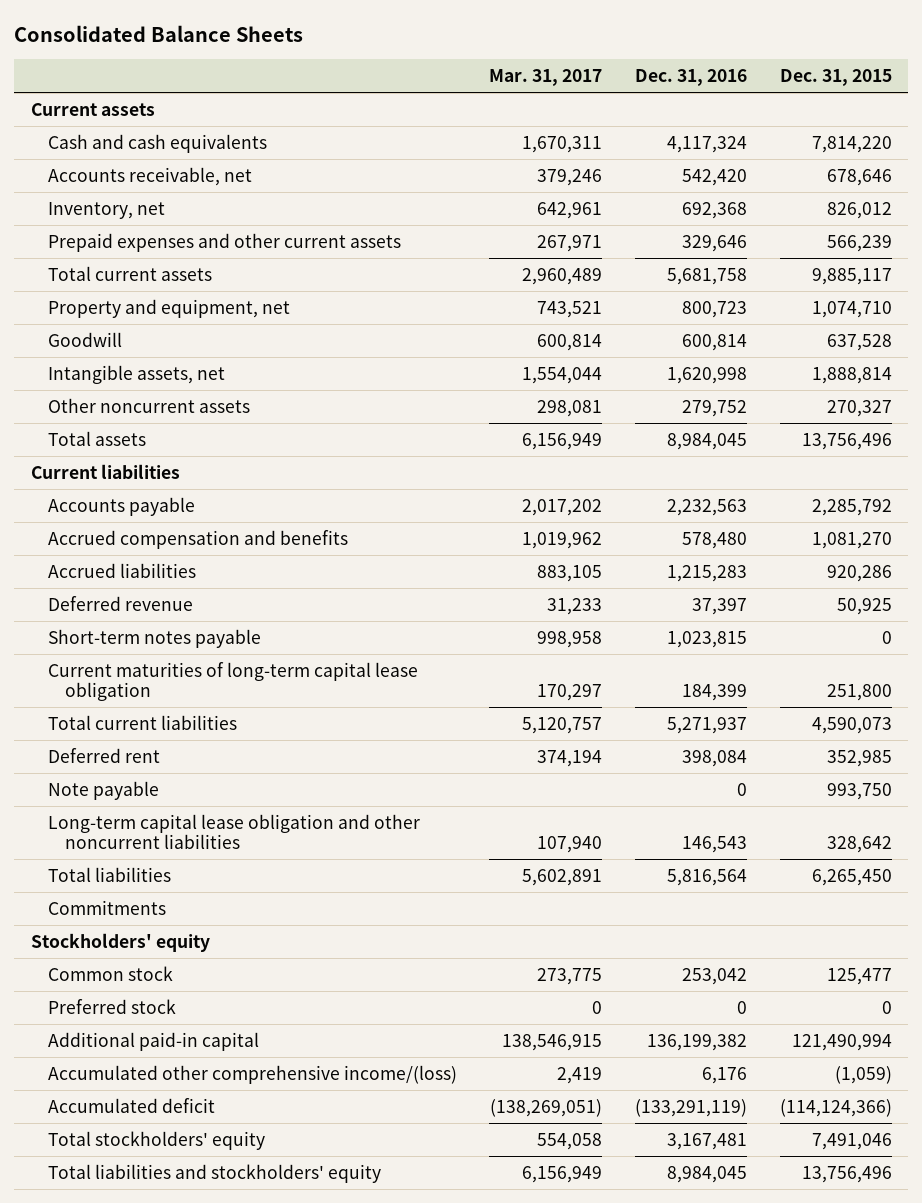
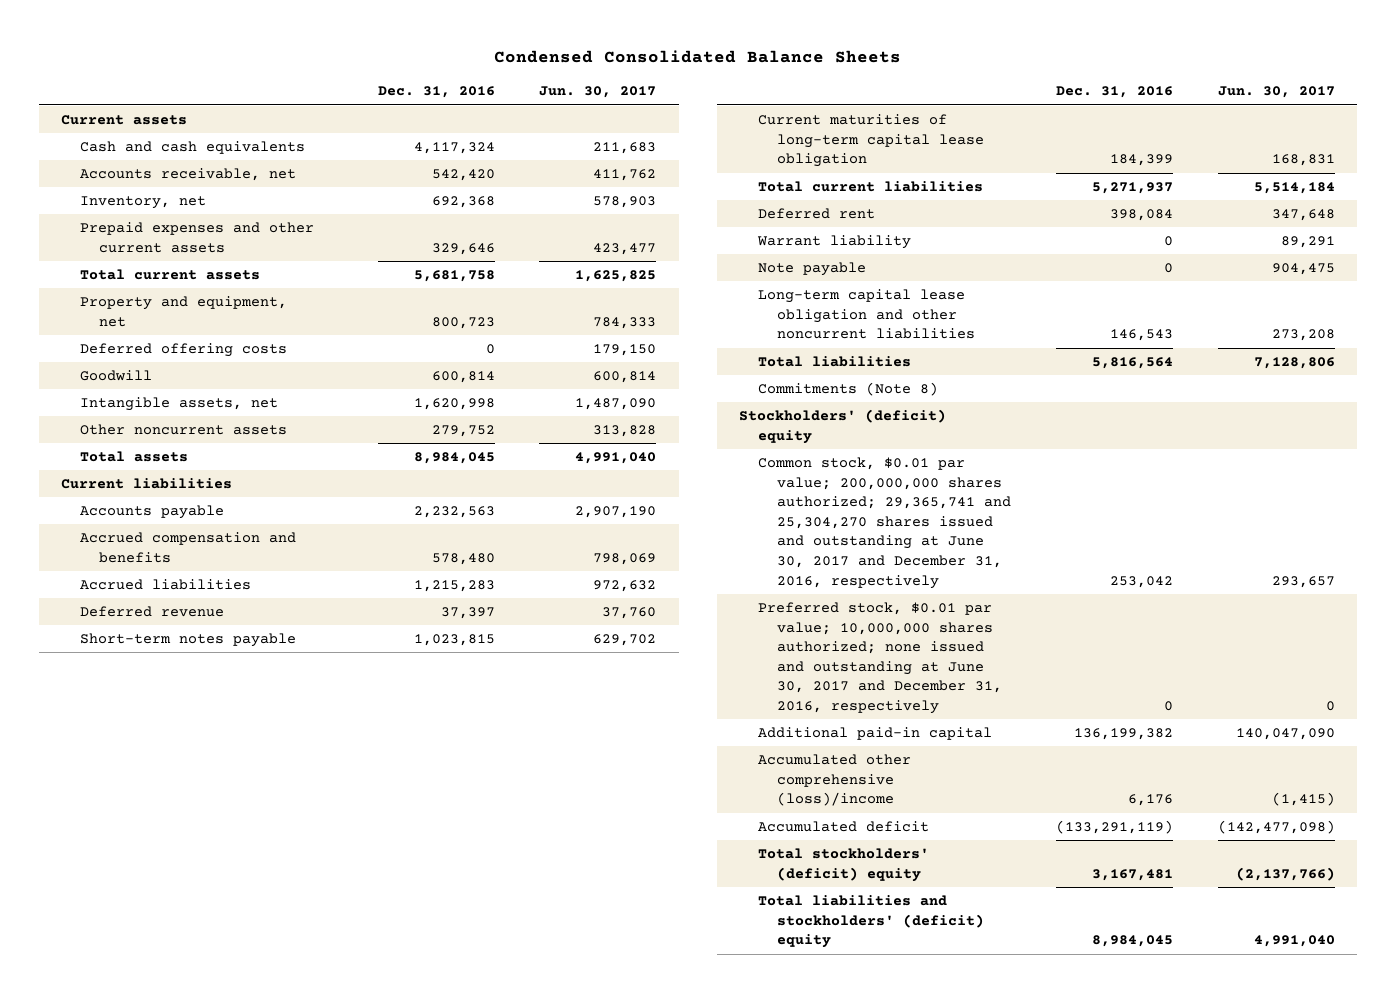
[14,24,304,42] Consolidated Balance Sheets -> [493,50,901,64] Condensed Consolidated Balance Sheets
[489,69,603,87] Mar. 31, 2017 -> none
[779,69,892,87] Dec. 31, 2015 -> none
none -> [539,86,657,99] Jun. 30, 2017
none -> [80,343,288,358] Deferred offering costs
none -> [757,235,912,250] Warrant liability
[47,899,166,915] Commitments -> [758,382,939,397] Commitments (Note 8)
[30,932,210,952] Stockholders' equity -> [739,409,947,444] Stockholders' (deficit) equity
[47,965,173,981] Common stock -> [758,457,1012,589] Common stock, $0.01 par value; 200,000,000 shares authorized; 29,365,741 and 25,304,270 shares issued and outstanding at June 30, 2017 and December 31, 2016, respectively
[47,998,176,1014] Preferred stock -> [758,602,1003,715] Preferred stock, $0.01 par value; 10,000,000 shares authorized; none issued and outstanding at June 30, 2017 and December 31, 2016, respectively
[47,1064,457,1084] Accumulated other comprehensive income/(loss) -> [758,754,912,807] Accumulated other comprehensive (loss)/income
[47,1130,265,1150] Total stockholders' equity -> [758,848,930,882] Total stockholders' (deficit) equity
[47,1163,381,1183] Total liabilities and stockholders' equity -> [758,895,985,949] Total liabilities and stockholders' (deficit) equity

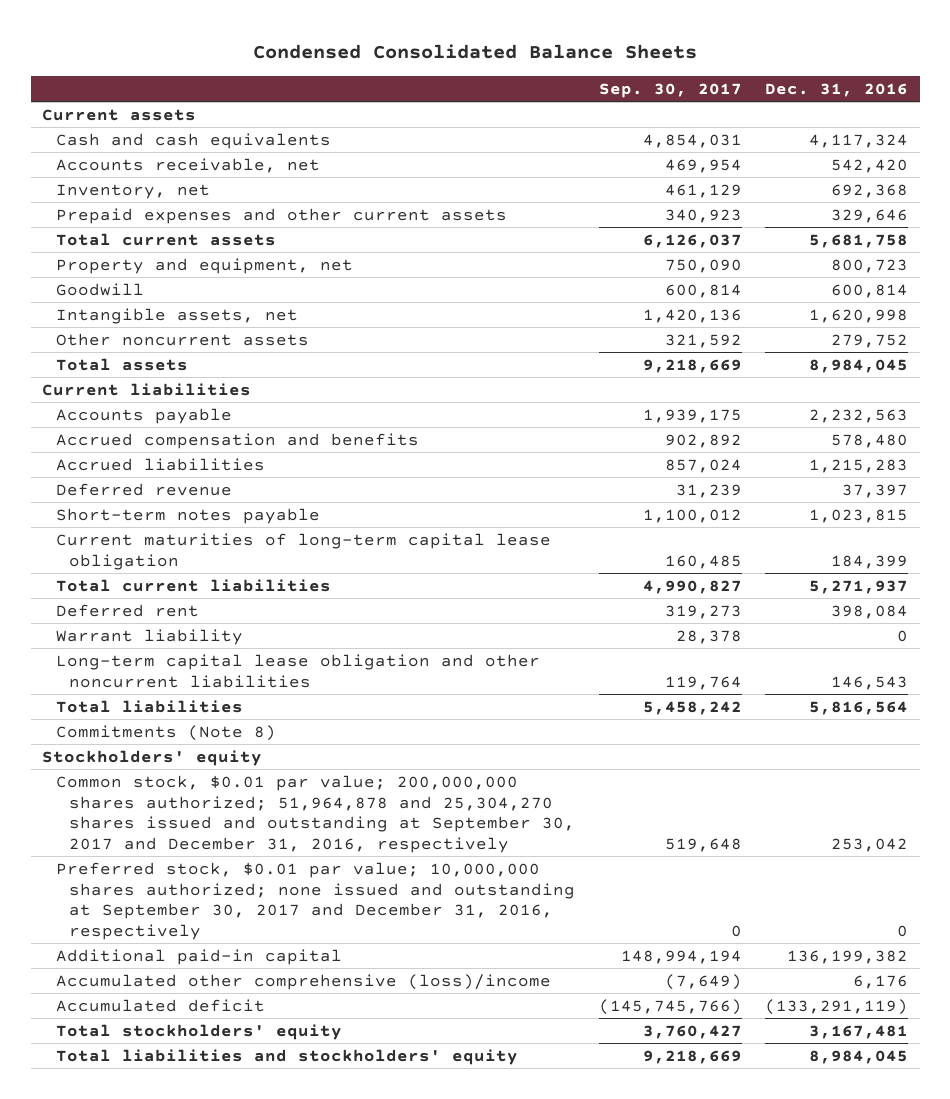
[539,86,657,99] Jun. 30, 2017 -> none
none -> [598,82,742,98] Sep. 30, 2017
[80,343,288,358] Deferred offering costs -> none
[758,262,867,277] Note payable -> none
[739,409,947,444] Stockholders' (deficit) equity -> [42,749,263,766] Stockholders' equity
[758,457,1012,589] Common stock, $0.01 par value; 200,000,000 shares authorized; 29,365,741 and 25,304,270 shares issued and outstanding at June 30, 2017 and December 31, 2016, respectively -> [55,774,576,854] Common stock, $0.01 par value; 200,000,000 shares authorized; 51,964,878 and 25,304,270 shares issued and outstanding at September 30, 2017 and December 31, 2016, respectively
[758,602,1003,715] Preferred stock, $0.01 par value; 10,000,000 shares authorized; none issued and outstanding at June 30, 2017 and December 31, 2016, respectively -> [55,861,576,941] Preferred stock, $0.01 par value; 10,000,000 shares authorized; none issued and outstanding at September 30, 2017 and December 31, 2016, respectively
[758,848,930,882] Total stockholders' (deficit) equity -> [55,1023,342,1040] Total stockholders' equity
[758,895,985,949] Total liabilities and stockholders' (deficit) equity -> [55,1048,518,1065] Total liabilities and stockholders' equity

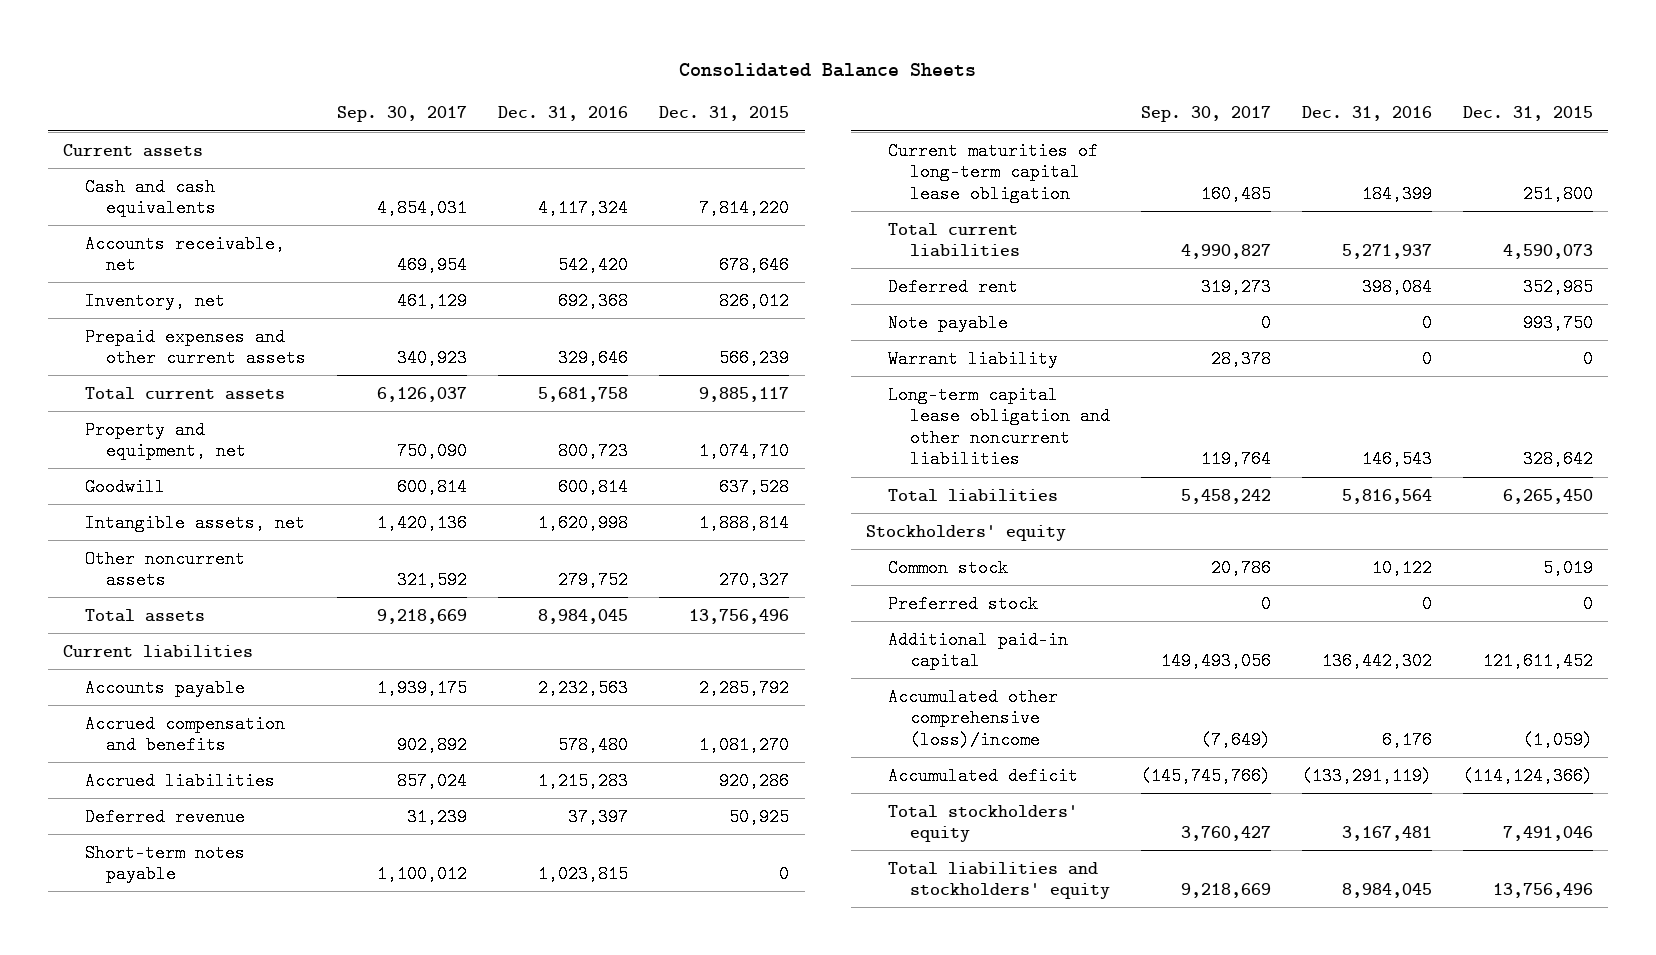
[253,44,698,60] Condensed Consolidated Balance Sheets -> [678,63,976,78] Consolidated Balance Sheets
none -> [659,106,790,122] Dec. 31, 2015
none -> [888,313,1009,332] Note payable
[55,724,276,741] Commitments (Note 8) -> none
[55,774,576,854] Common stock, $0.01 par value; 200,000,000 shares authorized; 51,964,878 and 25,304,270 shares issued and outstanding at September 30, 2017 and December 31, 2016, respectively -> none
none -> [888,558,1009,577] Common stock
[55,861,576,941] Preferred stock, $0.01 par value; 10,000,000 shares authorized; none issued and outstanding at September 30, 2017 and December 31, 2016, respectively -> [888,594,1039,613] Preferred stock
[620,949,742,964] 148,994,194 -> [1160,652,1271,671] 149,493,056
[786,949,908,964] 136,199,382 -> [1321,652,1432,671] 136,442,302

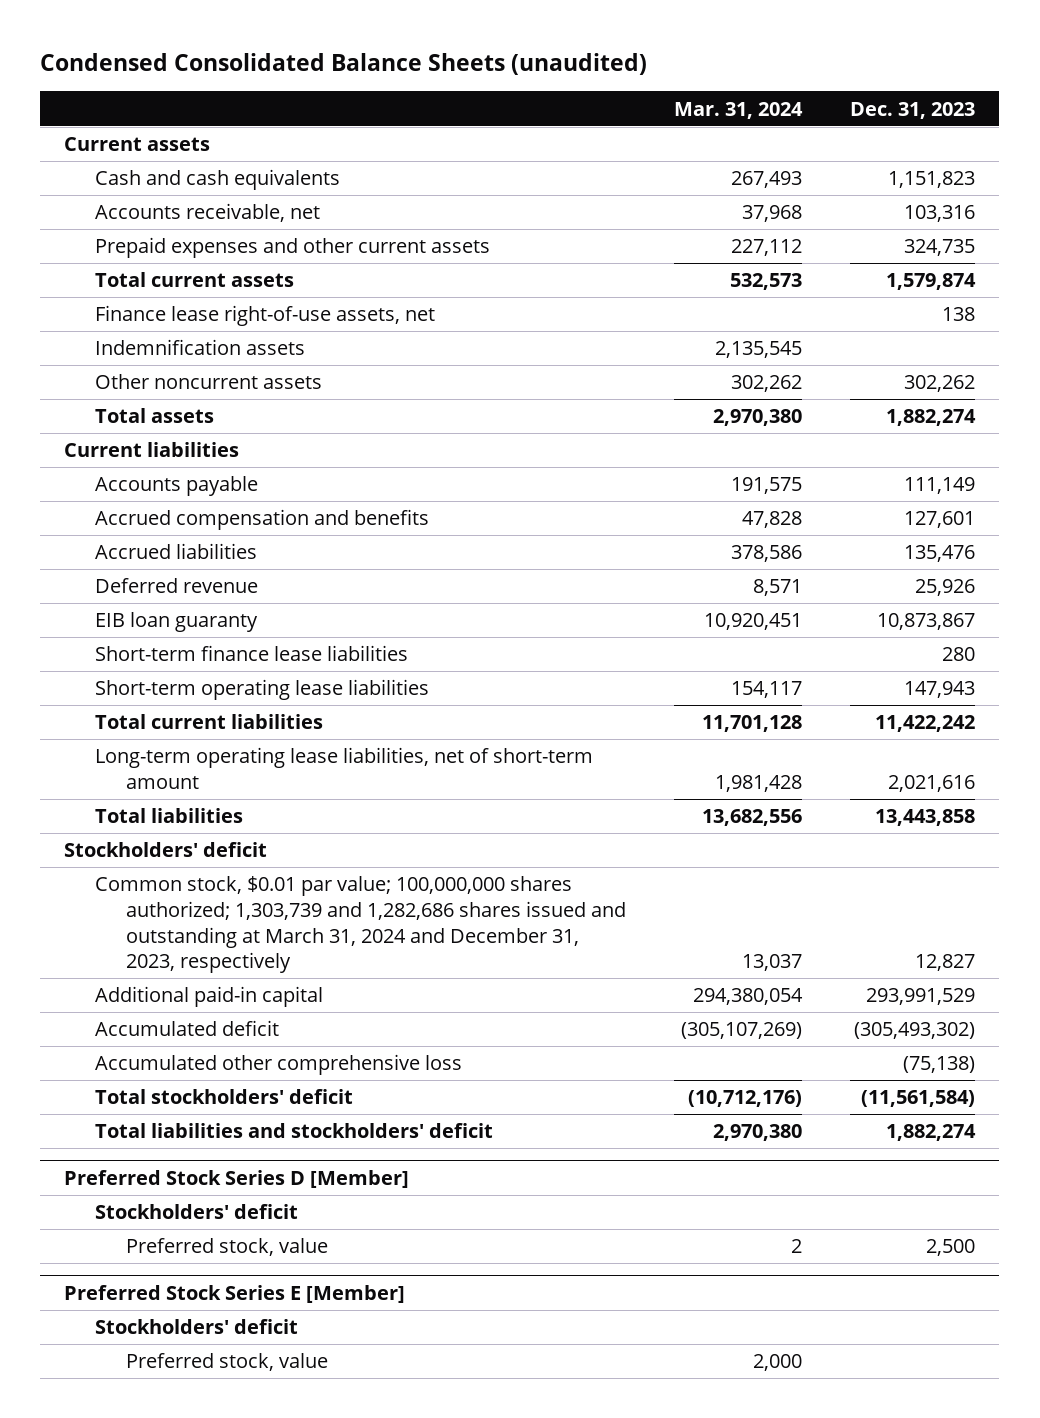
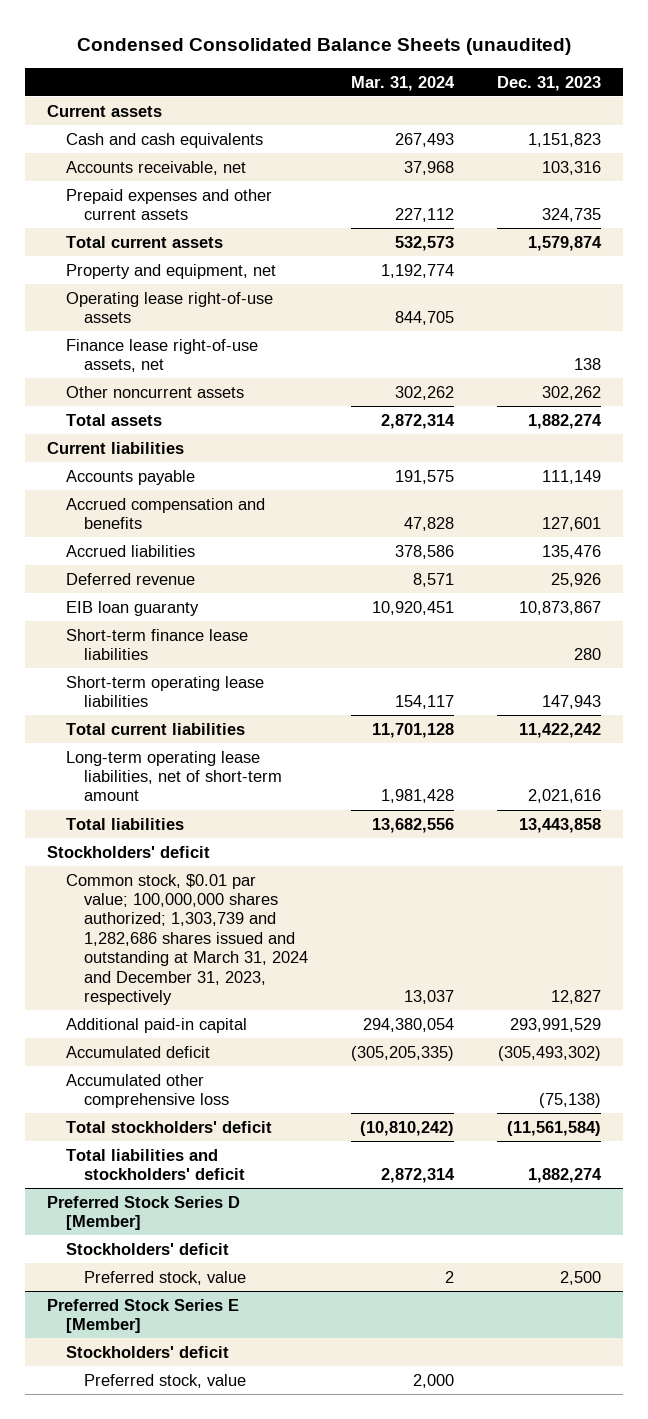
none -> [65,263,276,279] Property and equipment, net
none -> [65,291,273,324] Operating lease right-of-use assets
[95,339,306,356] Indemnification assets -> none
[713,409,803,427] 2,970,380 -> [381,413,456,429] 2,872,314
[681,1022,803,1040] (305,107,269) -> [351,1045,455,1061] (305,205,335)
[688,1090,803,1108] (10,712,176) -> [360,1120,455,1136] (10,810,242)
[713,1124,803,1142] 2,970,380 -> [381,1168,456,1184] 2,872,314

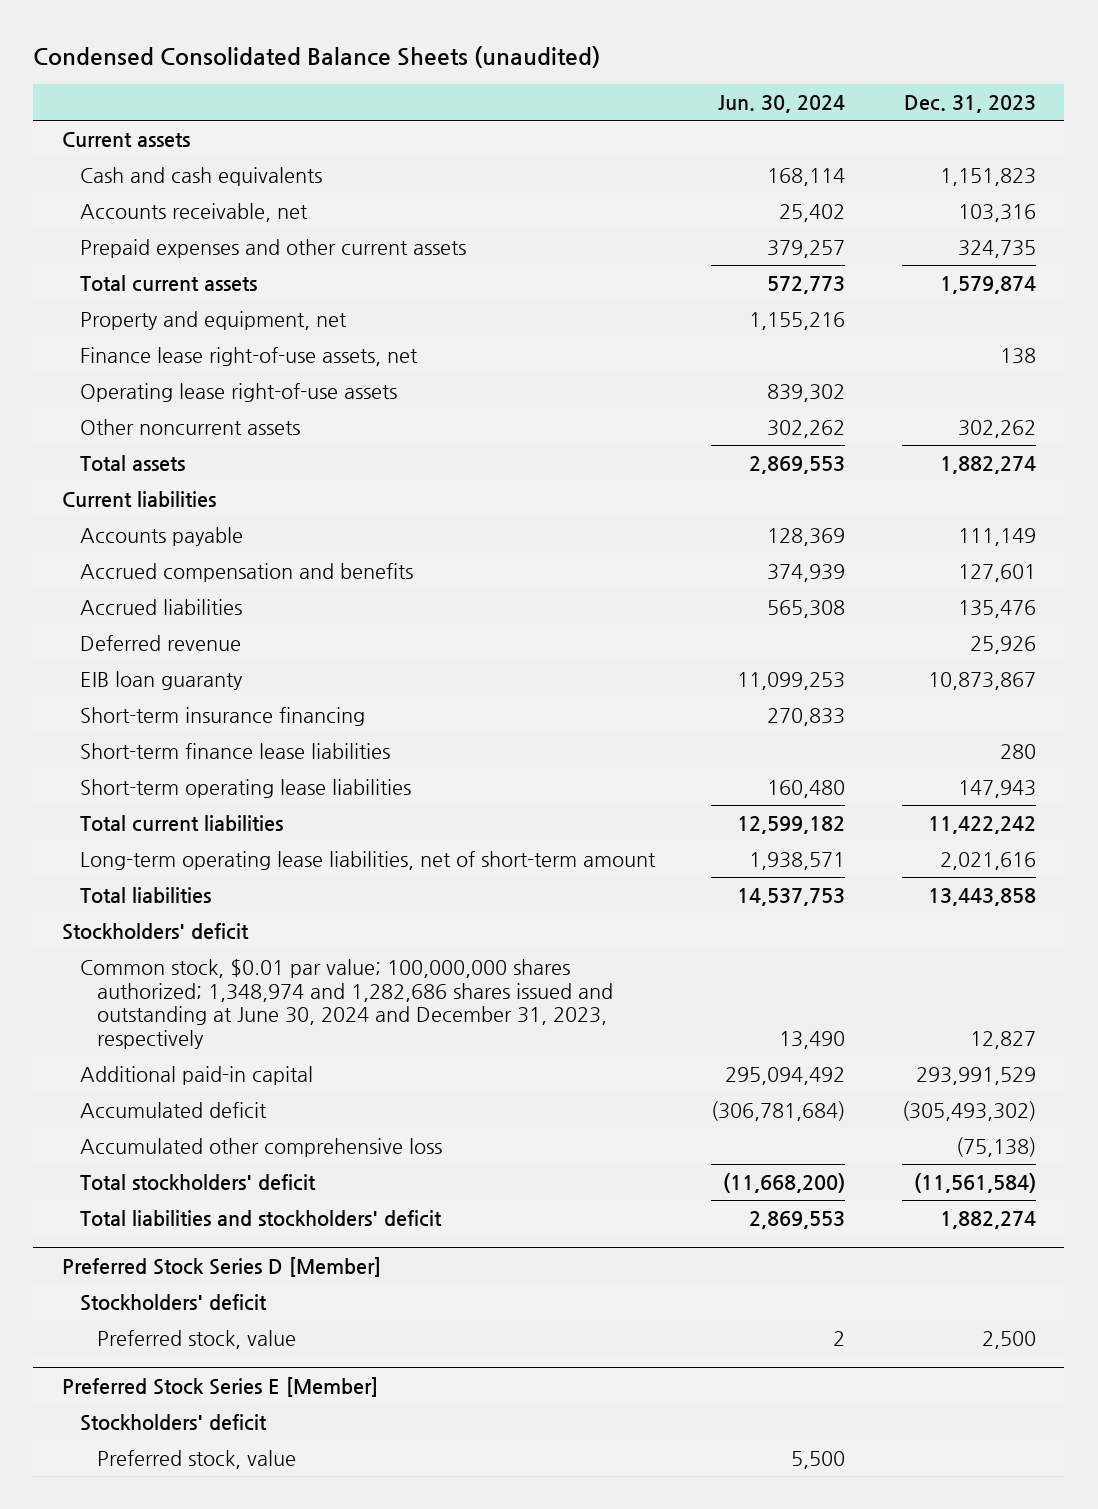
[351,75,456,91] Mar. 31, 2024 -> none
none -> [718,94,846,113] Jun. 30, 2024
[65,291,273,324] Operating lease right-of-use assets -> [79,383,397,403] Operating lease right-of-use assets
none -> [79,707,365,727] Short-term insurance financing
[65,873,309,1006] Common stock, $0.01 par value; 100,000,000 shares authorized; 1,303,739 and 1,282,686 shares issued and outstanding at March 31, 2024 and December 31, 2023, respectively -> [79,959,614,1050] Common stock, $0.01 par value; 100,000,000 shares authorized; 1,348,974 and 1,282,686 shares issued and outstanding at June 30, 2024 and December 31, 2023, respectively

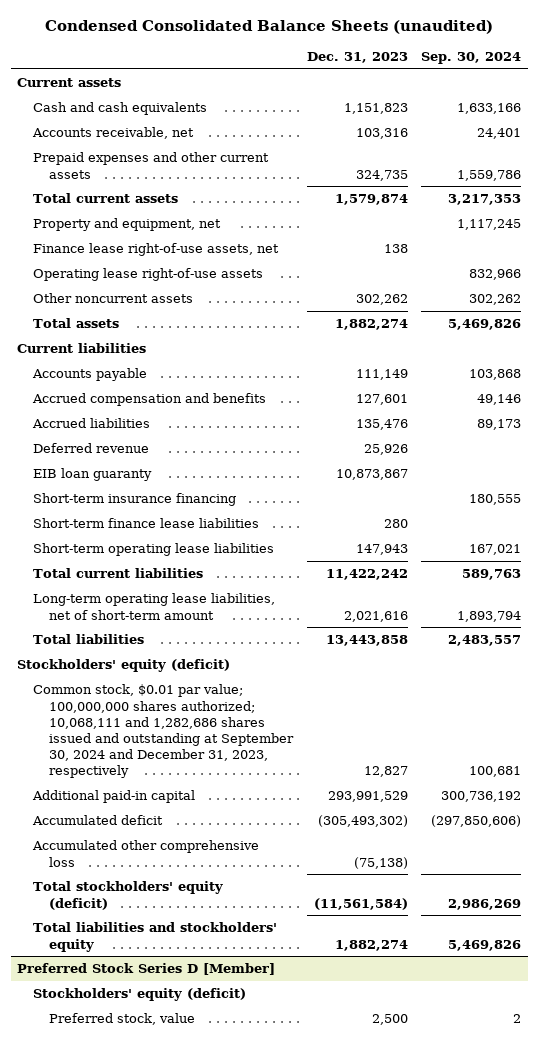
[718,94,846,113] Jun. 30, 2024 -> none
none -> [420,52,521,65] Sep. 30, 2024
[61,923,249,941] Stockholders' deficit -> [17,659,231,673] Stockholders' equity (deficit)
[79,959,614,1050] Common stock, $0.01 par value; 100,000,000 shares authorized; 1,348,974 and 1,282,686 shares issued and outstanding at June 30, 2024 and December 31, 2023, respectively -> [33,684,295,779] Common stock, $0.01 par value; 100,000,000 shares authorized; 10,068,111 and 1,282,686 shares issued and outstanding at September 30, 2024 and December 31, 2023, respectively
[79,1174,316,1192] Total stockholders' deficit -> [33,881,224,910] Total stockholders' equity (deficit)
[79,1210,442,1228] Total liabilities and stockholders' deficit -> [33,922,278,952] Total liabilities and stockholders' equity
[79,1294,267,1312] Stockholders' deficit -> [33,988,247,1002] Stockholders' equity (deficit)
[61,1376,378,1397] Preferred Stock Series E [Member] -> none
[79,1414,267,1432] Stockholders' deficit -> none
[97,1450,297,1470] Preferred stock, value -> none

